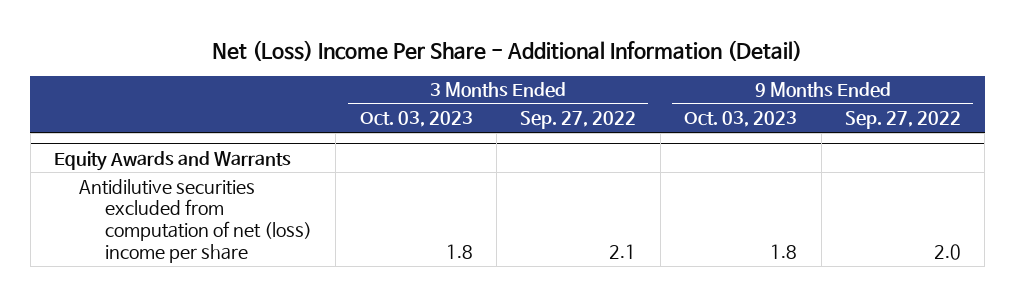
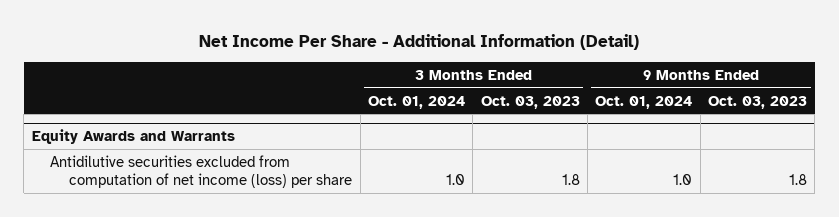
[212,39,803,61] Net (Loss) Income Per Share - Additional Information (Detail) -> [199,34,640,51] Net Income Per Share - Additional Information (Detail)
[520,111,637,130] Sep. 27, 2022 -> none
[844,111,961,130] Sep. 27, 2022 -> none
none -> [367,95,465,109] Oct. 01, 2024
none -> [595,95,693,109] Oct. 01, 2024
[79,178,313,264] Antidilutive securities excluded from computation of net (loss) income per share -> [50,154,353,189] Antidilutive securities excluded from computation of net income (loss) per share

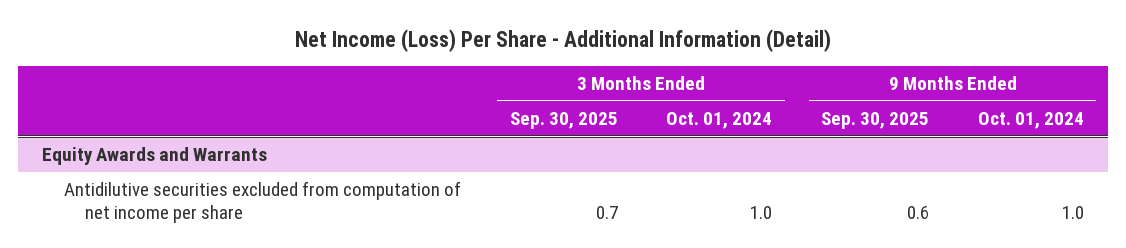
[199,34,640,51] Net Income Per Share - Additional Information (Detail) -> [295,29,832,53] Net Income (Loss) Per Share - Additional Information (Detail)
[480,95,580,109] Oct. 03, 2023 -> none
[707,95,807,109] Oct. 03, 2023 -> none
none -> [509,111,618,129] Sep. 30, 2025
none -> [821,111,930,129] Sep. 30, 2025
[50,154,353,189] Antidilutive securities excluded from computation of net income (loss) per share -> [63,181,461,223] Antidilutive securities excluded from computation of net income per share

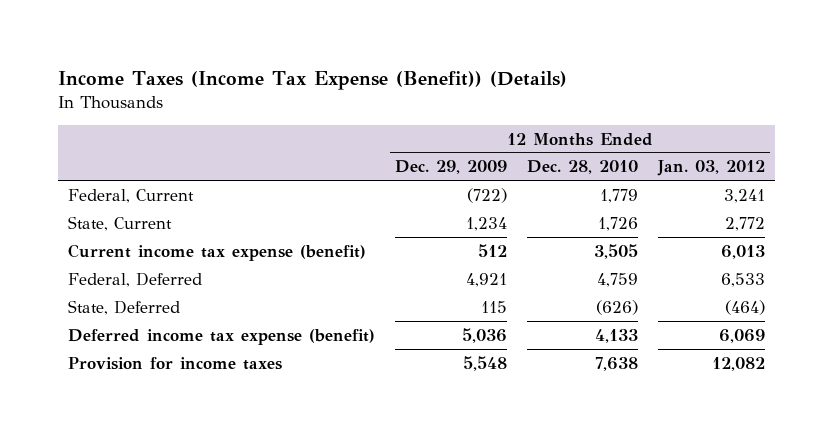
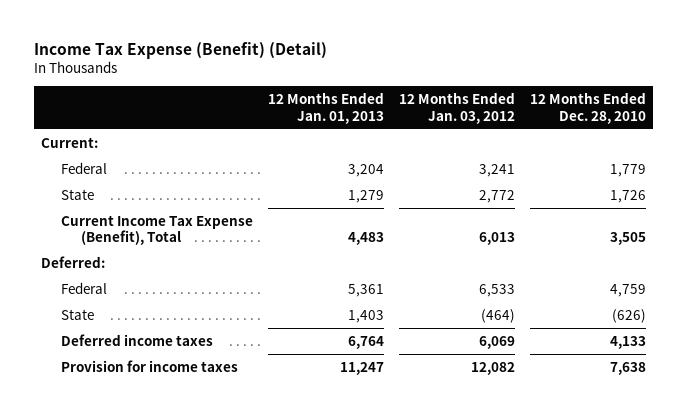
[58,70,568,90] Income Taxes (Income Tax Expense (Benefit)) (Details) -> [33,41,327,59] Income Tax Expense (Benefit) (Detail)
[395,160,508,175] Dec. 29, 2009 -> none
none -> [268,92,385,124] 12 Months Ended Jan. 01, 2013
none -> [41,136,99,148] Current:
[68,188,195,203] Federal, Current -> [61,161,108,174] Federal
[68,215,173,231] State, Current -> [61,188,95,200] State
[68,243,367,261] Current income tax expense (benefit) -> [61,214,254,246] Current Income Tax Expense (Benefit), Total
none -> [41,255,106,268] Deferred:
[68,271,203,287] Federal, Deferred -> [61,281,108,294] Federal
[68,299,181,315] State, Deferred -> [61,308,95,320] State
[68,328,376,345] Deferred income tax expense (benefit) -> [61,333,214,346] Deferred income taxes

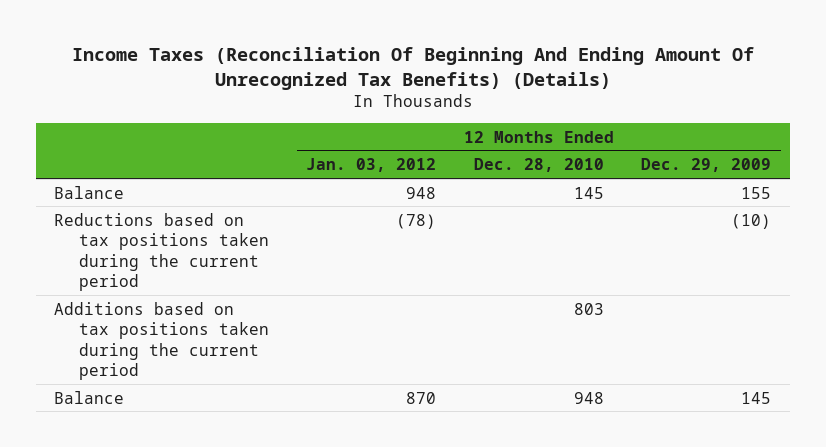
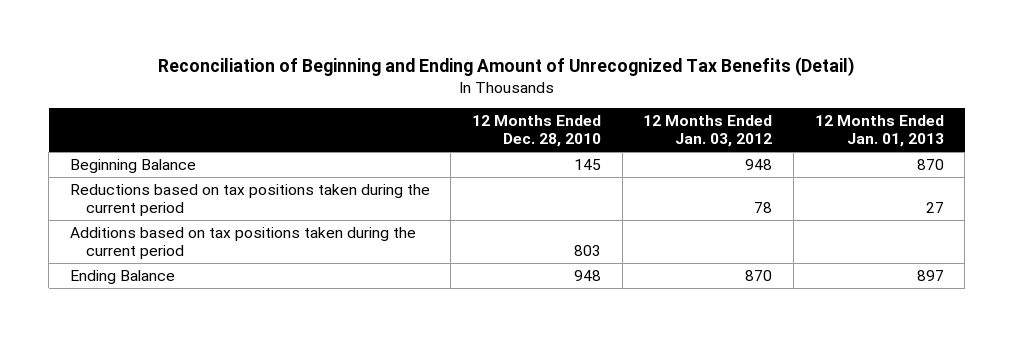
[71,46,754,90] Income Taxes (Reconciliation Of Beginning And Ending Amount Of Unrecognized Tax Benefits) (Details) -> [157,57,855,77] Reconciliation of Beginning and Ending Amount of Unrecognized Tax Benefits (Detail)
[641,158,772,173] Dec. 29, 2009 -> none
none -> [814,115,944,148] 12 Months Ended Jan. 01, 2013
[54,185,125,199] Balance -> [69,158,196,173] Beginning Balance
[396,213,437,229] (78) -> [754,201,773,213] 78
[54,390,125,404] Balance -> [69,269,175,284] Ending Balance

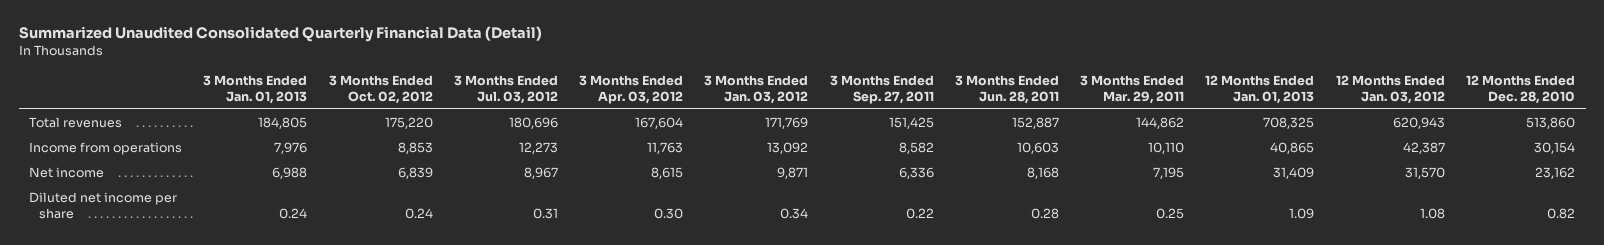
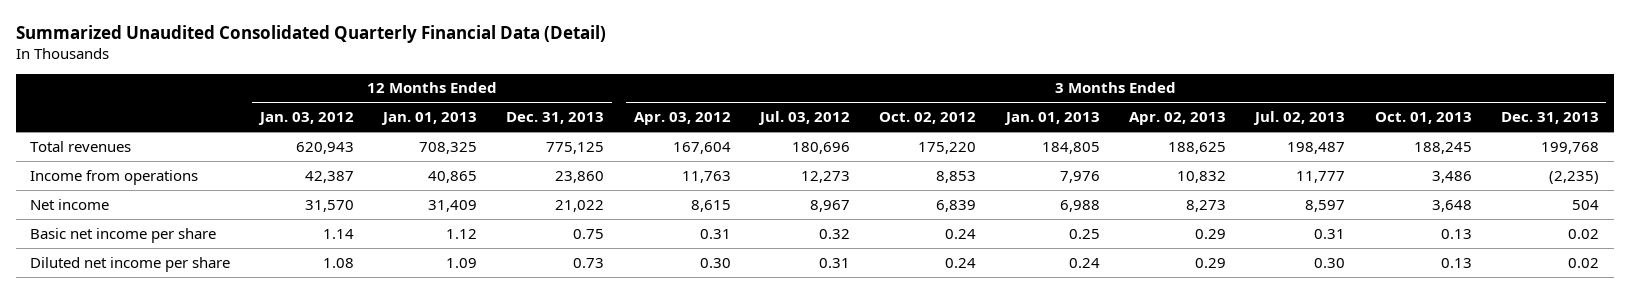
[704,74,809,104] 3 Months Ended Jan. 03, 2012 -> none
[829,74,934,104] 3 Months Ended Sep. 27, 2011 -> none
[954,74,1059,104] 3 Months Ended Jun. 28, 2011 -> none
[1080,74,1185,104] 3 Months Ended Mar. 29, 2011 -> none
[1465,74,1575,104] 12 Months Ended Dec. 28, 2010 -> none
none -> [506,111,605,124] Dec. 31, 2013
none -> [1128,111,1226,125] Apr. 02, 2013
none -> [1253,110,1346,125] Jul. 02, 2013
none -> [1374,111,1472,124] Oct. 01, 2013
none -> [1500,111,1599,124] Dec. 31, 2013
none -> [30,227,217,243] Basic net income per share

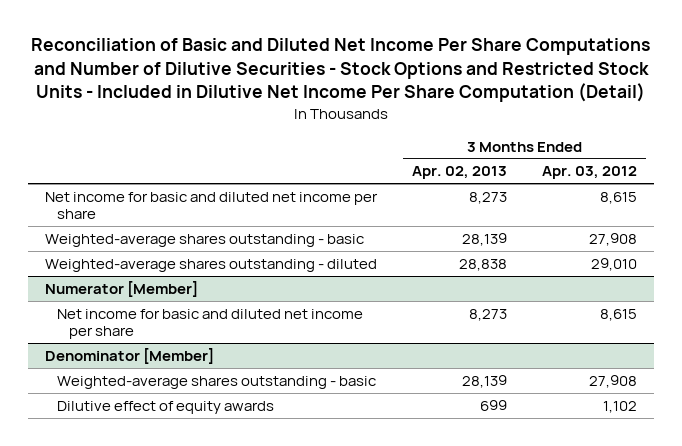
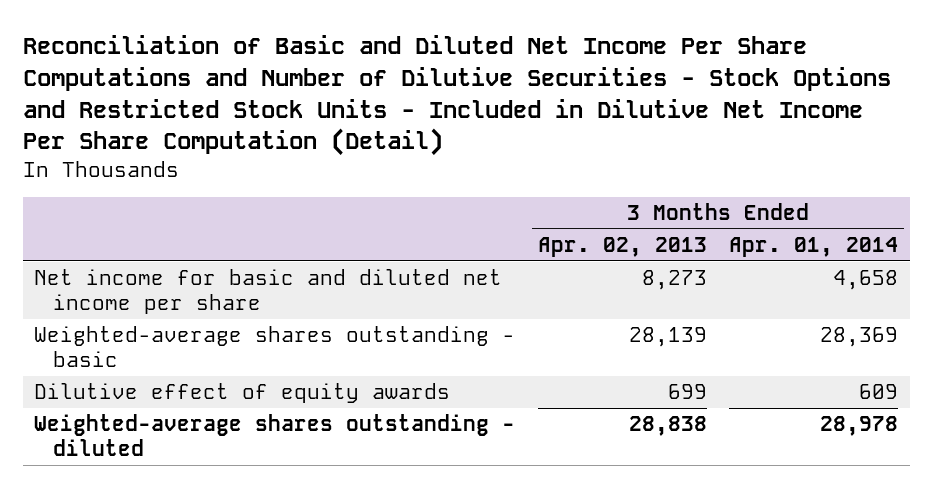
[541,166,637,180] Apr. 03, 2012 -> none
none -> [729,236,899,257] Apr. 01, 2014
[45,280,199,297] Numerator [Member] -> none
[57,308,364,340] Net income for basic and diluted net income per share -> none
[45,347,215,364] Denominator [Member] -> none
[57,375,377,389] Weighted-average shares outstanding - basic -> none
[45,258,378,272] Weighted-average shares outstanding - diluted -> [34,414,516,457] Weighted-average shares outstanding - diluted

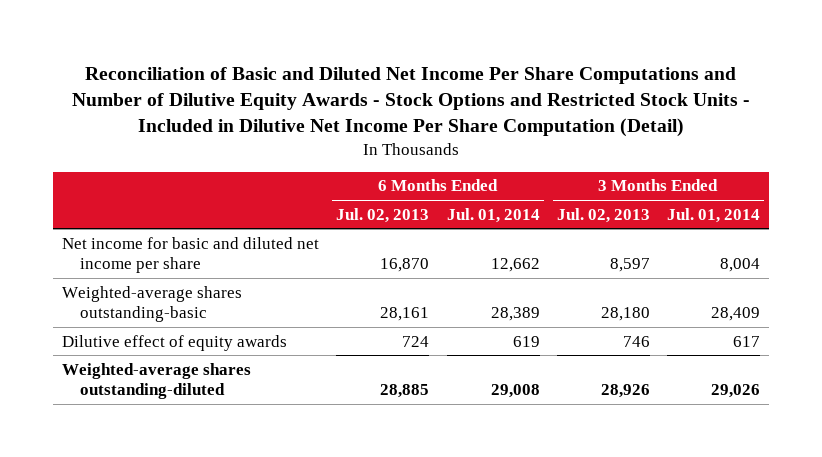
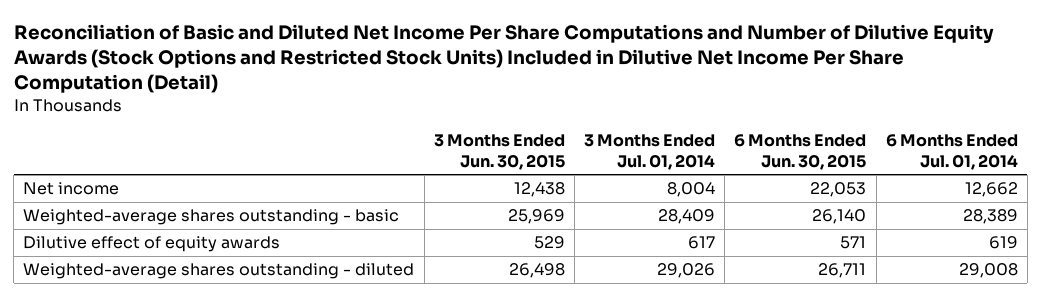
[72,66,751,138] Reconciliation of Basic and Diluted Net Income Per Share Computations and Number of Dilutive Equity Awards - Stock Options and Restricted Stock Units - Included in Dilutive Net Income Per Share Computation (Detail) -> [13,23,994,93] Reconciliation of Basic and Diluted Net Income Per Share Computations and Number of Dilutive Equity Awards (Stock Options and Restricted Stock Units) Included in Dilutive Net Income Per Share Computation (Detail)
[336,207,430,223] Jul. 02, 2013 -> none
[556,207,650,223] Jul. 02, 2013 -> none
none -> [433,134,565,170] 3 Months Ended Jun. 30, 2015
none -> [734,134,867,170] 6 Months Ended Jun. 30, 2015
[62,236,320,274] Net income for basic and diluted net income per share -> [23,182,120,196] Net income
[62,285,243,323] Weighted-average shares outstanding-basic -> [23,209,400,226] Weighted-average shares outstanding - basic
[62,362,252,400] Weighted-average shares outstanding-diluted -> [23,263,415,280] Weighted-average shares outstanding - diluted

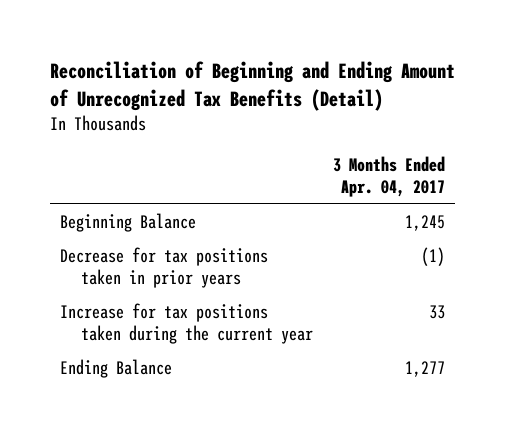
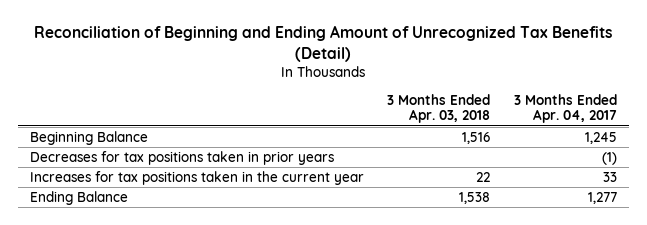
none -> [387,93,491,124] 3 Months Ended Apr. 03, 2018
[59,247,268,289] Decrease for tax positions taken in prior years -> [29,150,334,165] Decreases for tax positions taken in prior years
[59,303,314,345] Increase for tax positions taken during the current year -> [29,170,364,185] Increases for tax positions taken in the current year

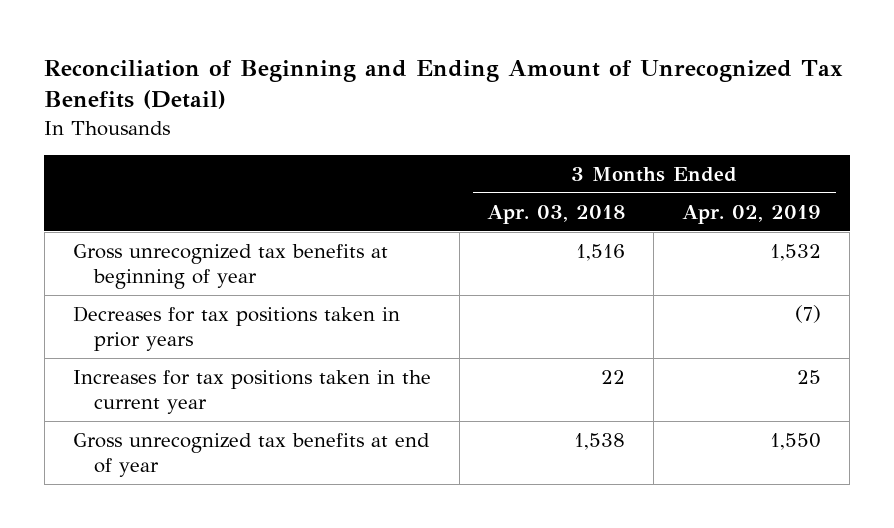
[514,93,618,124] 3 Months Ended Apr. 04, 2017 -> none
none -> [682,204,822,224] Apr. 02, 2019
[29,130,148,145] Beginning Balance -> [72,243,388,290] Gross unrecognized tax benefits at beginning of year
[29,190,128,205] Ending Balance -> [72,432,430,478] Gross unrecognized tax benefits at end of year

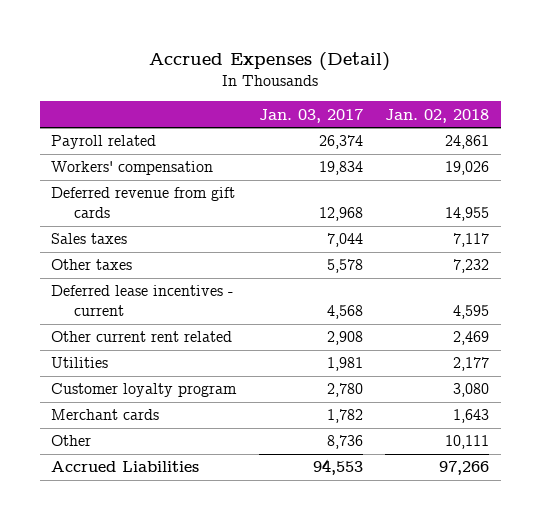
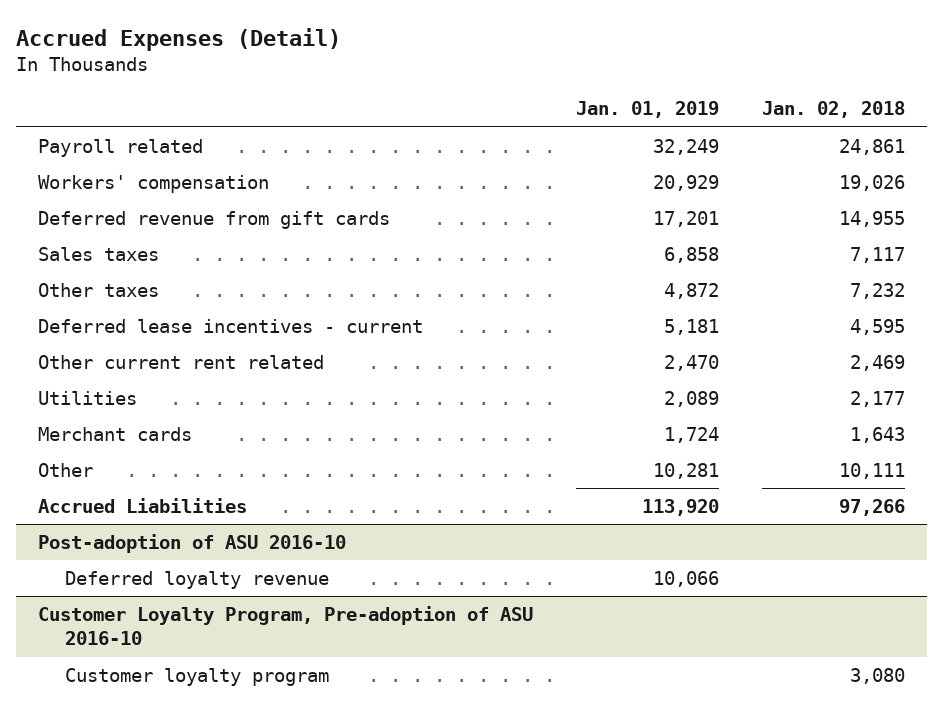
[258,108,363,123] Jan. 03, 2017 -> none
none -> [576,101,720,119] Jan. 01, 2019
[51,383,238,398] Customer loyalty program -> none
none -> [37,534,346,554] Post-adoption of ASU 2016-10
none -> [64,571,329,590] Deferred loyalty revenue
none -> [37,606,533,646] Customer Loyalty Program, Pre-adoption of ASU 2016-10
none -> [64,668,329,687] Customer loyalty program

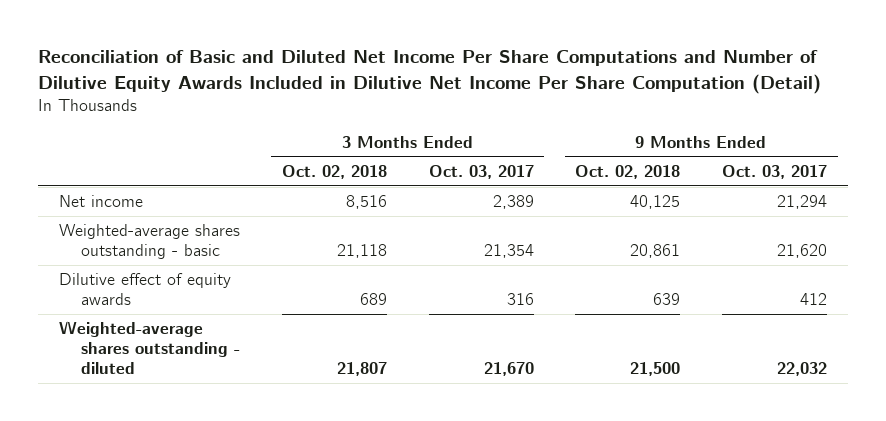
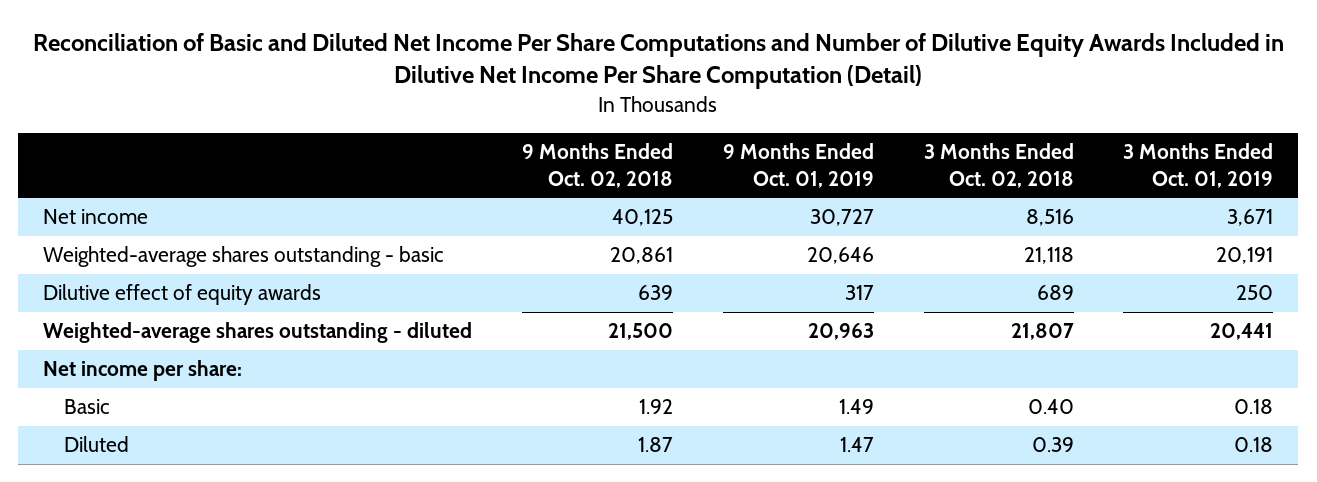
[428,165,534,180] Oct. 03, 2017 -> none
[722,165,828,180] Oct. 03, 2017 -> none
none -> [722,142,874,188] 9 Months Ended Oct. 01, 2019
none -> [1123,142,1274,188] 3 Months Ended Oct. 01, 2019
none -> [43,360,243,382] Net income per share:
none -> [64,399,111,415] Basic
none -> [64,436,130,453] Diluted

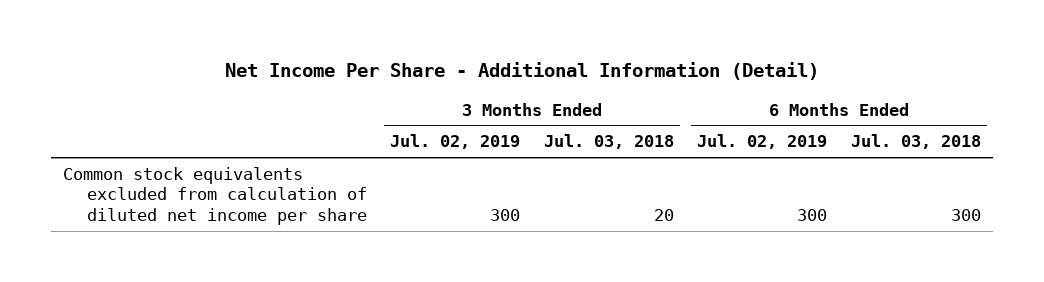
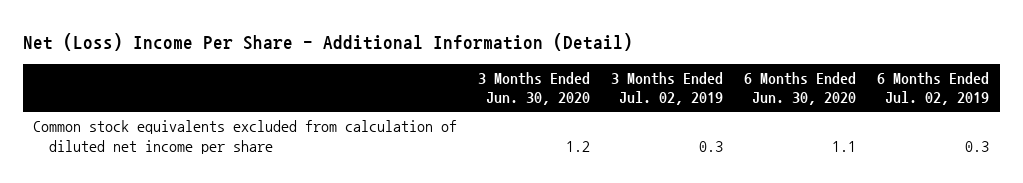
[224,61,819,80] Net Income Per Share - Additional Information (Detail) -> [22,32,633,51] Net (Loss) Income Per Share - Additional Information (Detail)
[543,134,674,150] Jul. 03, 2018 -> none
[850,134,981,150] Jul. 03, 2018 -> none
none -> [478,71,591,106] 3 Months Ended Jun. 30, 2020
none -> [744,71,857,106] 6 Months Ended Jun. 30, 2020
[490,208,521,221] 300 -> [699,140,724,152] 0.3
[797,208,828,221] 300 -> [965,140,990,152] 0.3

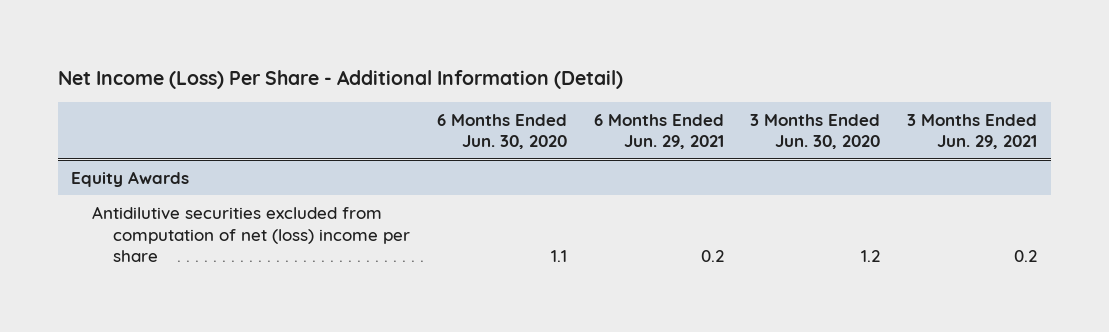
[22,32,633,51] Net (Loss) Income Per Share - Additional Information (Detail) -> [58,69,624,89] Net Income (Loss) Per Share - Additional Information (Detail)
[611,71,724,106] 3 Months Ended Jul. 02, 2019 -> none
[877,71,990,106] 6 Months Ended Jul. 02, 2019 -> none
none -> [593,113,724,150] 6 Months Ended Jun. 29, 2021
none -> [907,113,1038,150] 3 Months Ended Jun. 29, 2021
none -> [71,170,190,187] Equity Awards
[33,120,458,154] Common stock equivalents excluded from calculation of diluted net income per share -> [92,205,411,263] Antidilutive securities excluded from computation of net (loss) income per share

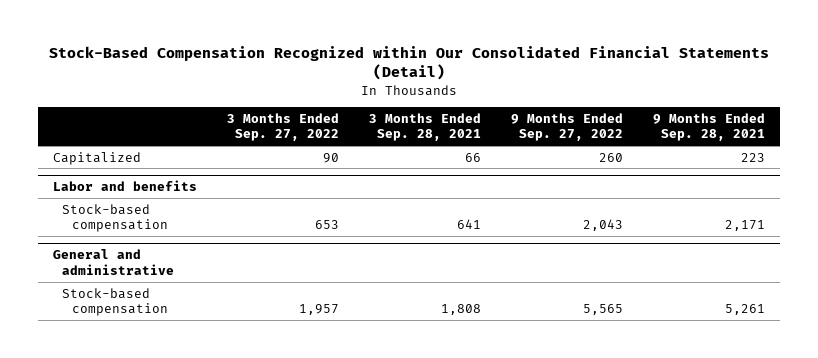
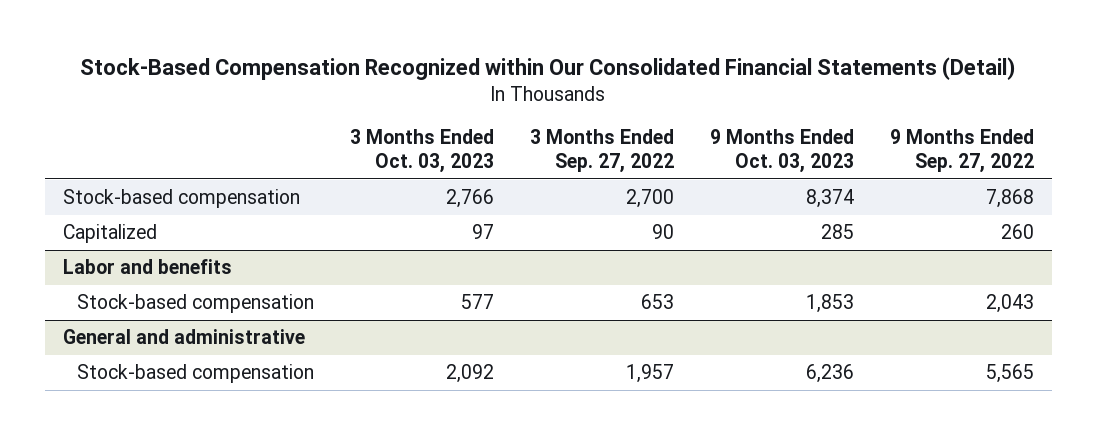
[369,112,482,142] 3 Months Ended Sep. 28, 2021 -> none
[652,112,765,142] 9 Months Ended Sep. 28, 2021 -> none
none -> [349,129,494,174] 3 Months Ended Oct. 03, 2023
none -> [709,129,854,174] 9 Months Ended Oct. 03, 2023
none -> [62,189,300,209] Stock-based compensation

